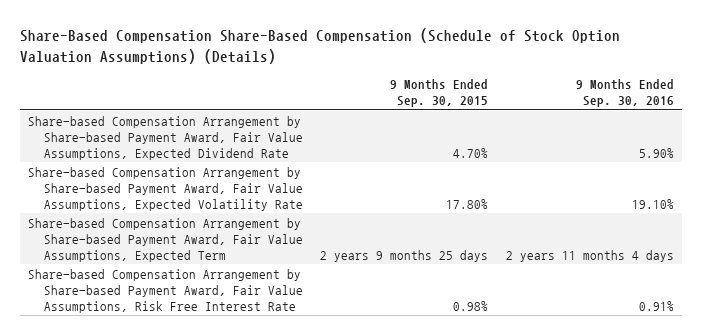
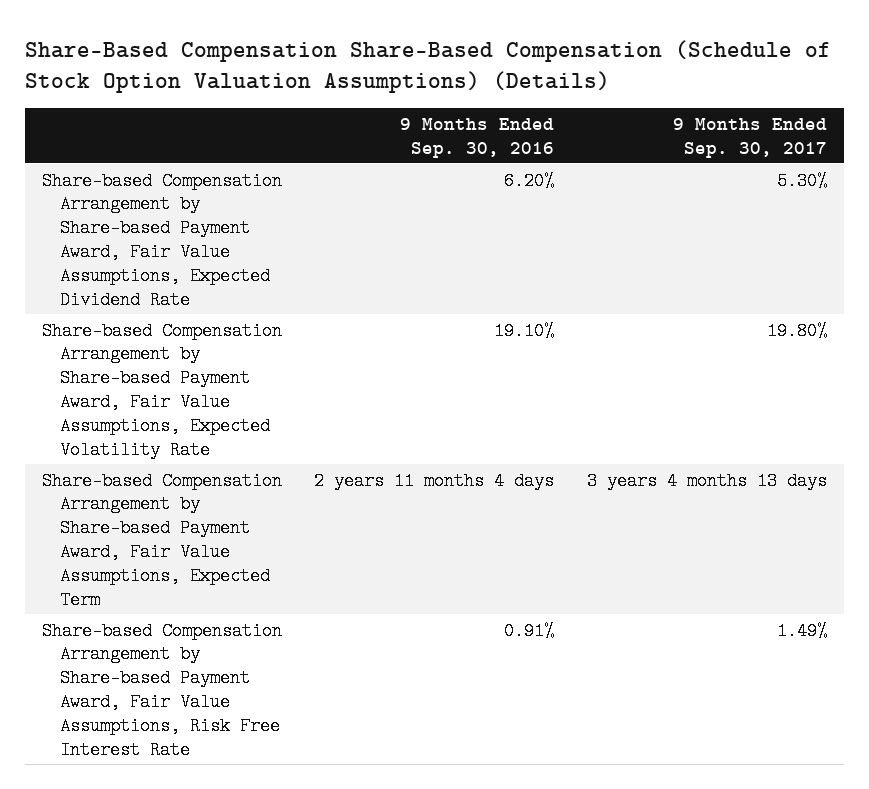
[390,79,489,108] 9 Months Ended Sep. 30, 2015 -> none
none -> [673,117,828,158] 9 Months Ended Sep. 30, 2017
[638,147,674,158] 5.90% -> [504,171,555,190] 6.20%

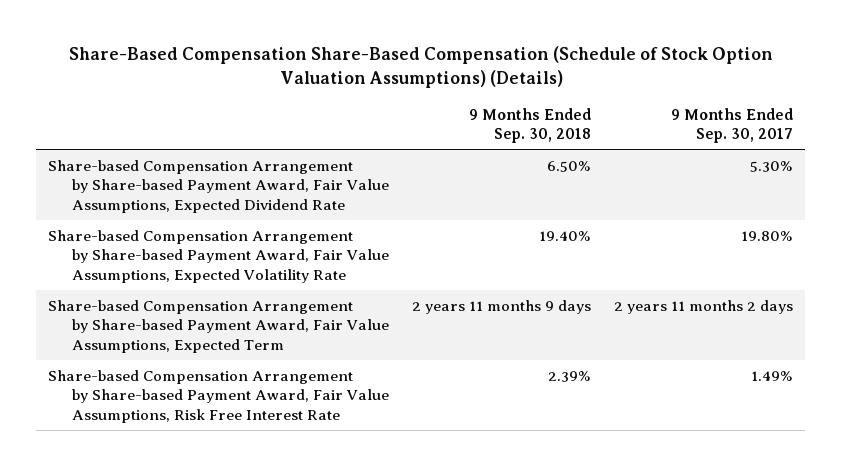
[400,117,555,158] 9 Months Ended Sep. 30, 2016 -> none
none -> [468,107,591,144] 9 Months Ended Sep. 30, 2018
[587,471,828,490] 3 years 4 months 13 days -> [614,299,794,314] 2 years 11 months 2 days

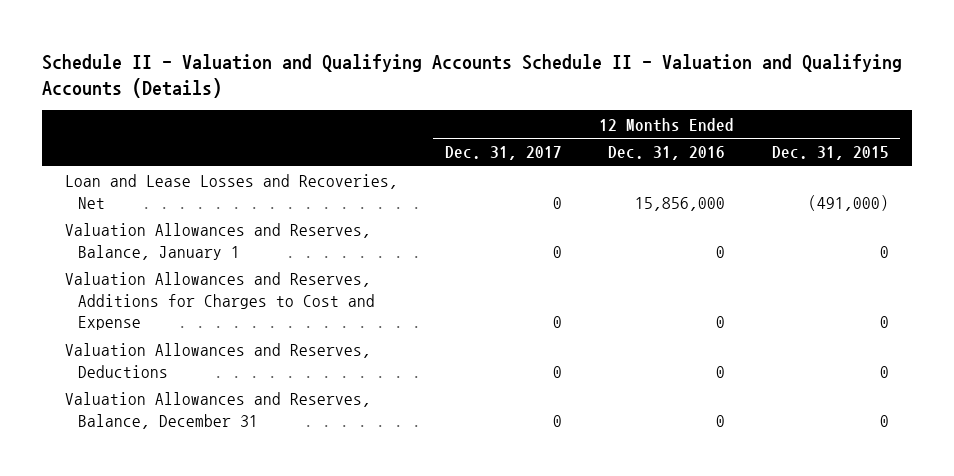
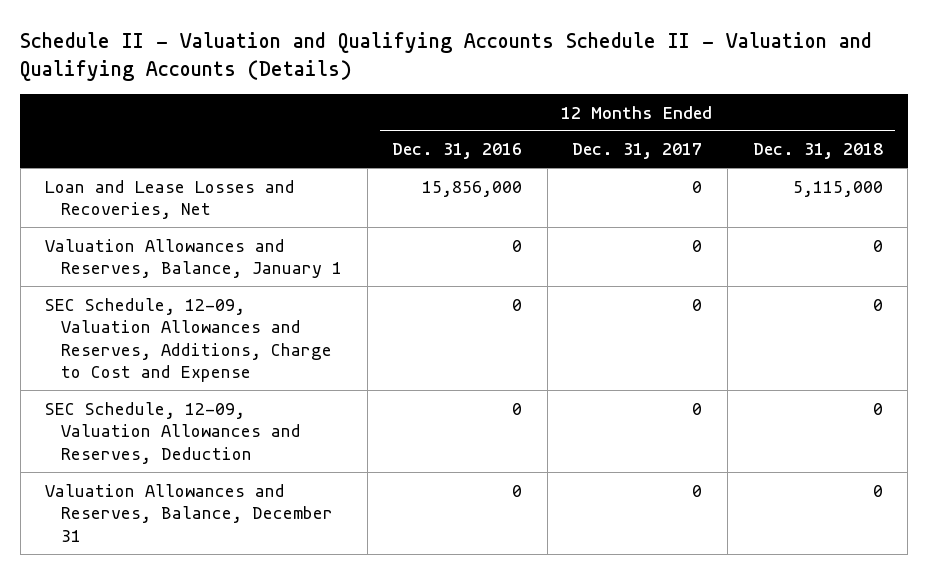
[771,146,889,161] Dec. 31, 2015 -> none
none -> [752,143,883,160] Dec. 31, 2018
[64,272,375,331] Valuation Allowances and Reserves, Additions for Charges to Cost and Expense -> [45,297,332,383] SEC Schedule, 12-09, Valuation Allowances and Reserves, Additions, Charge to Cost and Expense
[64,343,371,378] Valuation Allowances and Reserves, Deductions -> [45,401,301,464] SEC Schedule, 12-09, Valuation Allowances and Reserves, Deduction

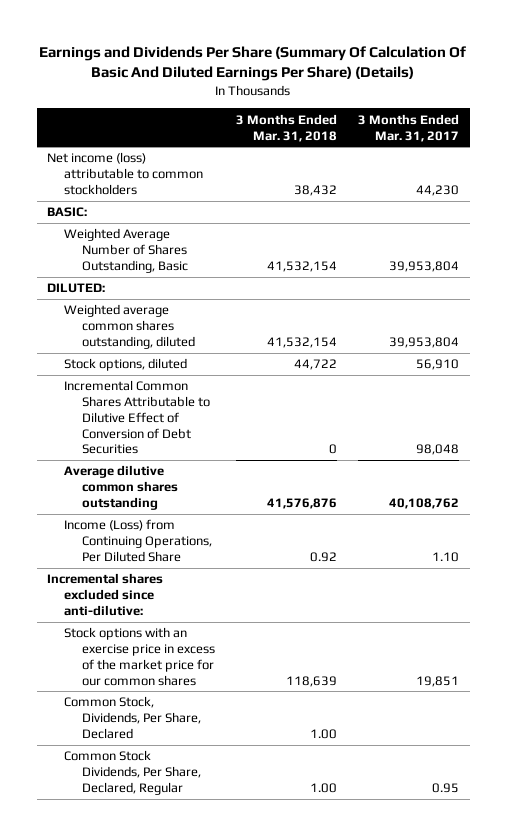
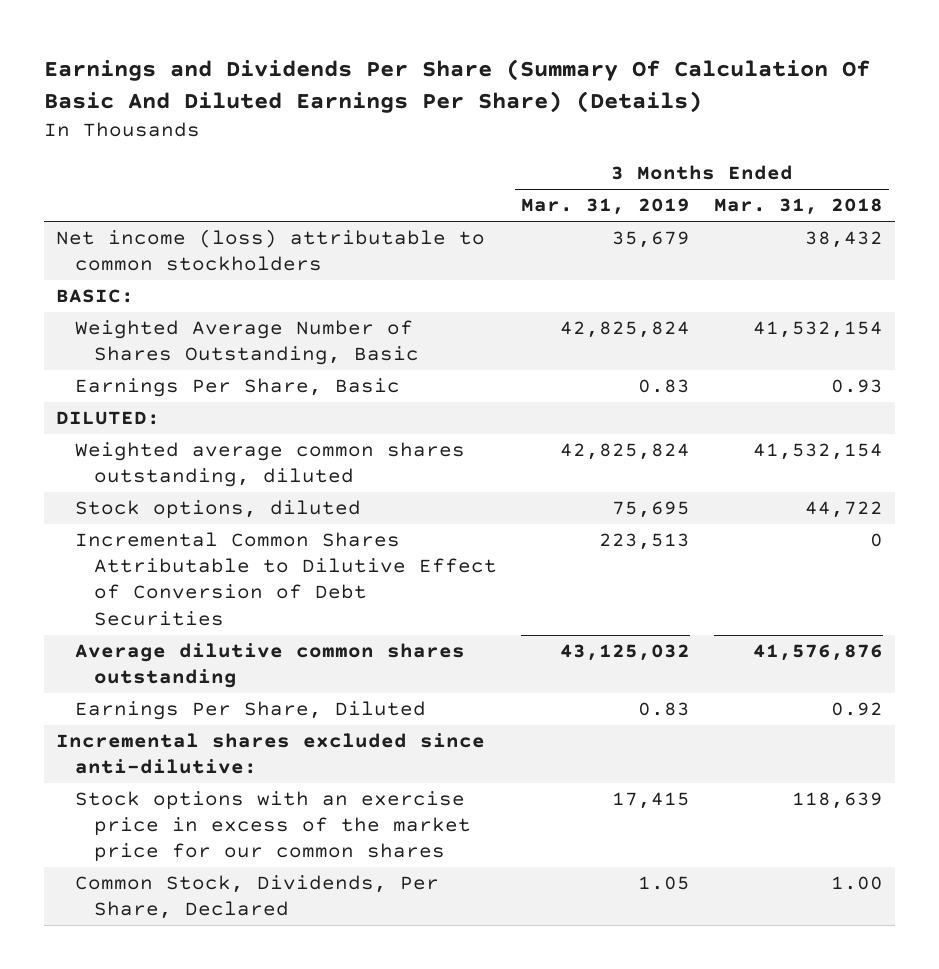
[358,113,460,142] 3 Months Ended Mar. 31, 2017 -> none
none -> [521,198,691,216] Mar. 31, 2019
none -> [74,378,400,398] Earnings Per Share, Basic
[64,519,212,562] Income (Loss) from Continuing Operations, Per Diluted Share -> none
none -> [74,701,426,721] Earnings Per Share, Diluted
[64,750,201,795] Common Stock Dividends, Per Share, Declared, Regular -> none

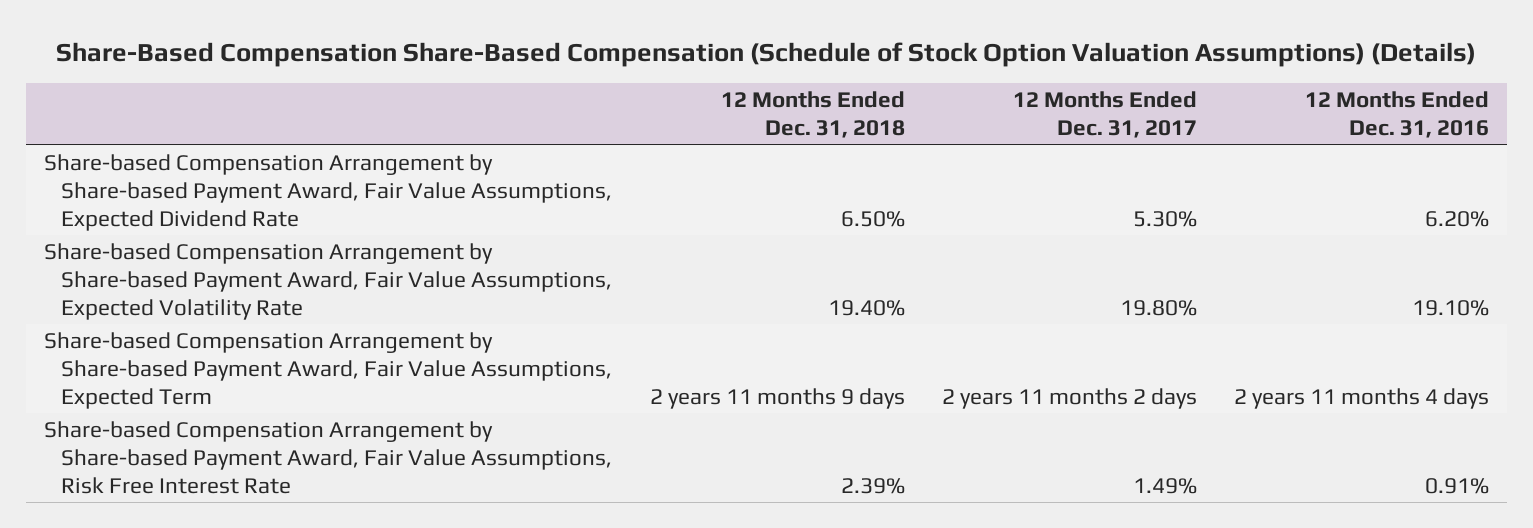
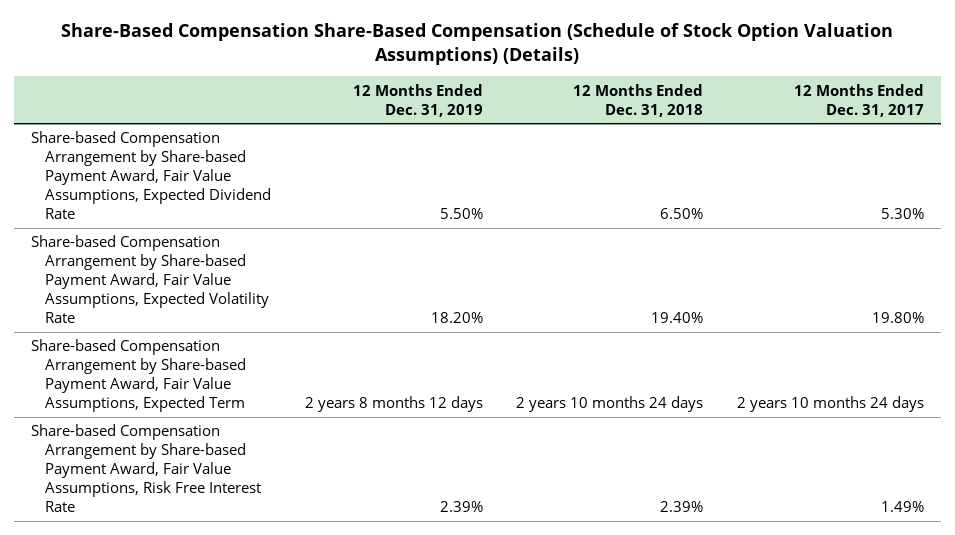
[1304,91,1489,139] 12 Months Ended Dec. 31, 2016 -> none
none -> [352,83,483,117] 12 Months Ended Dec. 31, 2019
[649,387,905,409] 2 years 11 months 9 days -> [516,396,704,413] 2 years 10 months 24 days
[941,387,1197,409] 2 years 11 months 2 days -> [737,396,925,413] 2 years 10 months 24 days

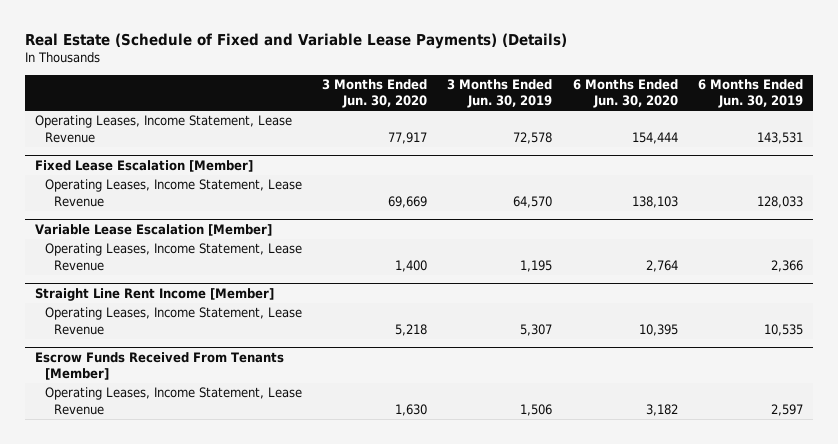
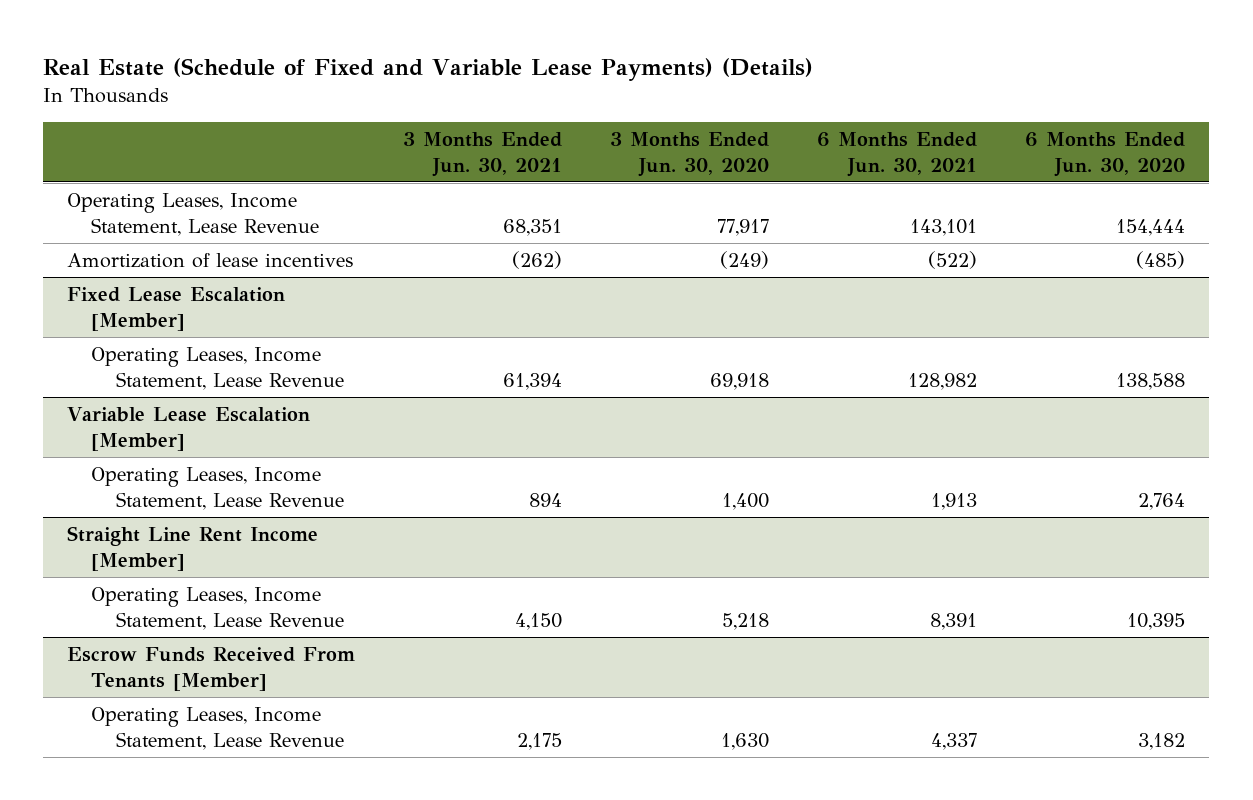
[447,79,553,109] 3 Months Ended Jun. 30, 2019 -> none
[697,79,803,109] 6 Months Ended Jun. 30, 2019 -> none
none -> [403,131,563,177] 3 Months Ended Jun. 30, 2021
none -> [817,131,978,177] 6 Months Ended Jun. 30, 2021
none -> [67,253,354,269] Amortization of lease incentives
[388,195,428,208] 69,669 -> [710,372,770,390] 69,918
[631,195,678,208] 138,103 -> [1116,372,1186,390] 138,588

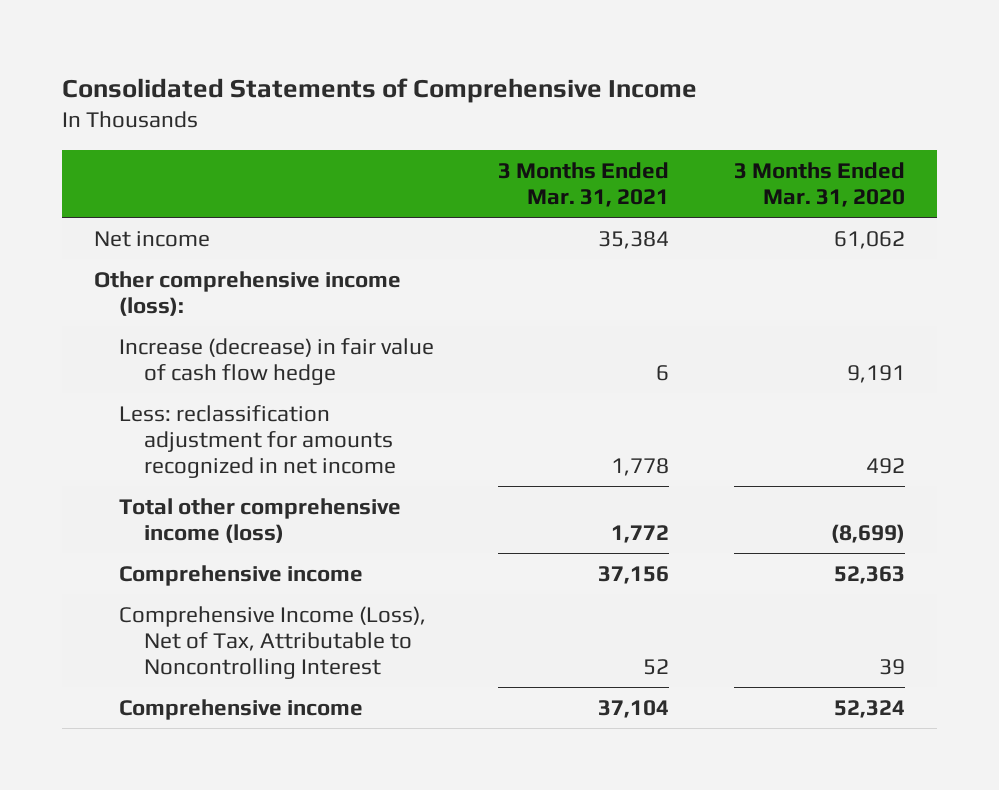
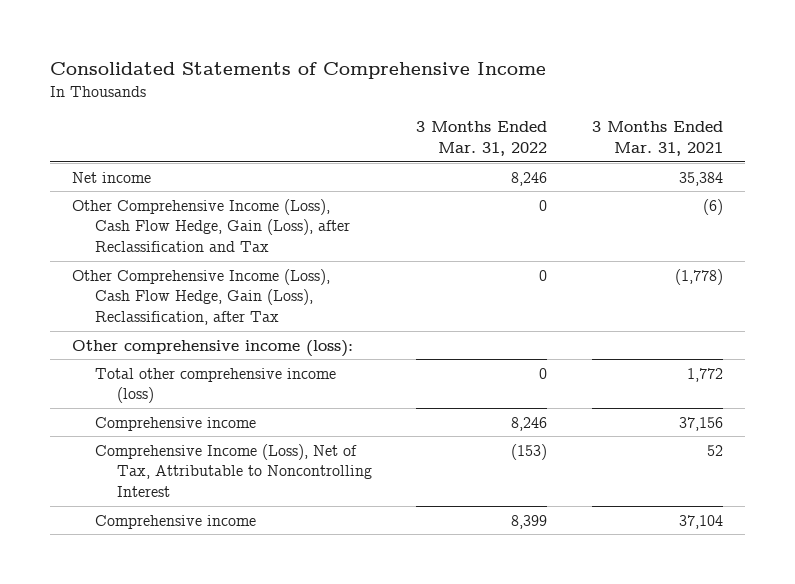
[733,161,905,207] 3 Months Ended Mar. 31, 2020 -> none
none -> [416,121,548,157] 3 Months Ended Mar. 31, 2022
none -> [72,198,350,253] Other Comprehensive Income (Loss), Cash Flow Hedge, Gain (Loss), after Reclassification and Tax
none -> [72,268,331,326] Other Comprehensive Income (Loss), Cash Flow Hedge, Gain (Loss), Reclassification, after Tax
[118,338,434,385] Increase (decrease) in fair value of cash flow hedge -> none
[118,405,396,478] Less: reclassification adjustment for amounts recognized in net income -> none

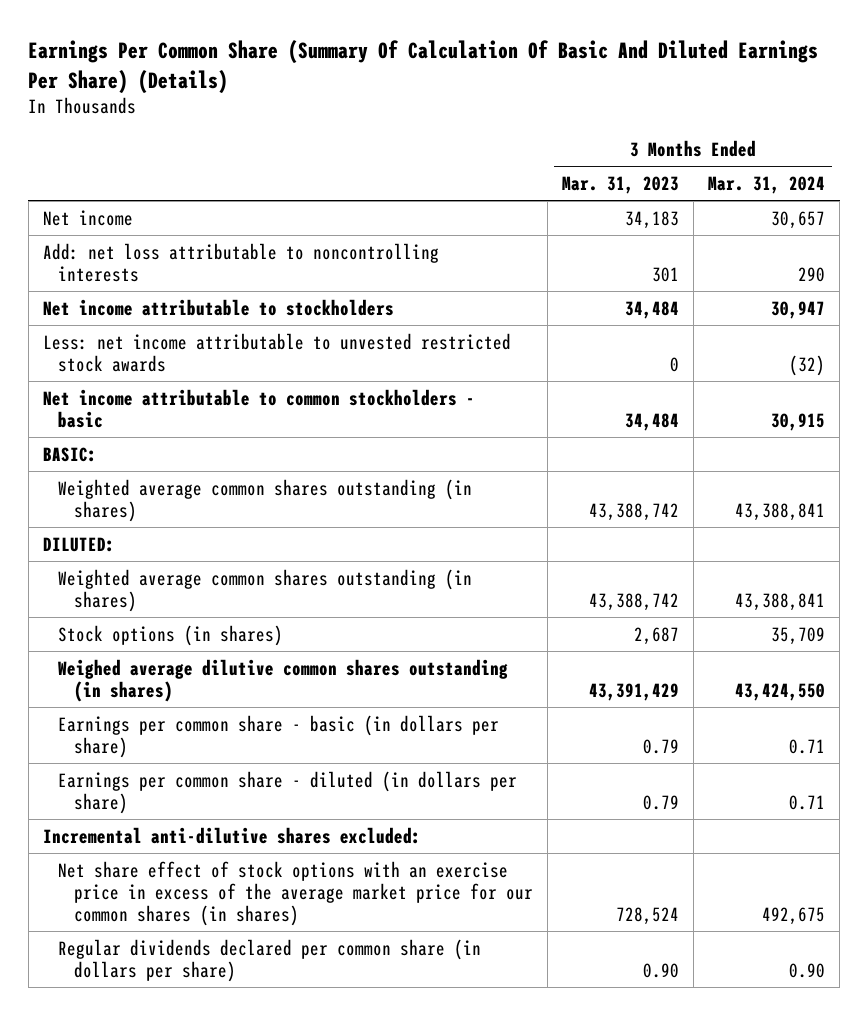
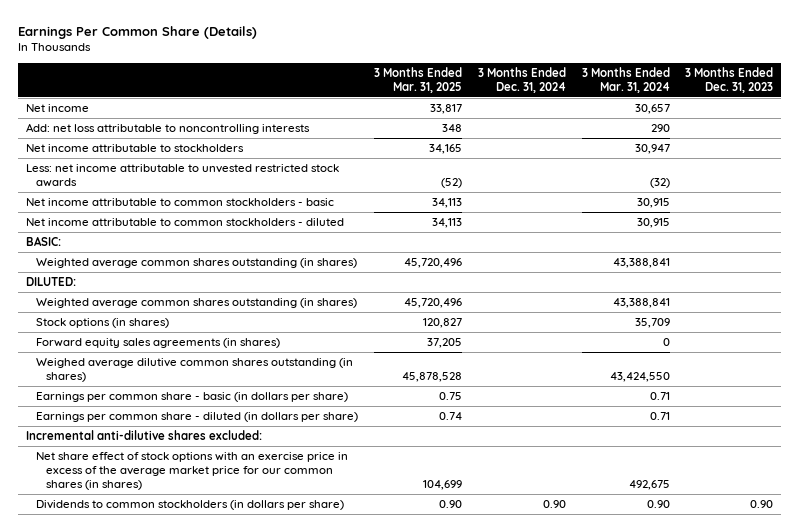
[28,39,819,94] Earnings Per Common Share (Summary Of Calculation Of Basic And Diluted Earnings Per Share) (Details) -> [18,25,258,39] Earnings Per Common Share (Details)
[561,175,679,194] Mar. 31, 2023 -> none
none -> [374,66,463,93] 3 Months Ended Mar. 31, 2025
none -> [477,66,566,93] 3 Months Ended Dec. 31, 2024
none -> [685,66,774,93] 3 Months Ended Dec. 31, 2023
none -> [26,218,345,227] Net income attributable to common stockholders - diluted
none -> [36,338,281,349] Forward equity sales agreements (in shares)
[58,938,482,982] Regular dividends declared per common share (in dollars per share) -> [36,500,345,511] Dividends to common stockholders (in dollars per share)

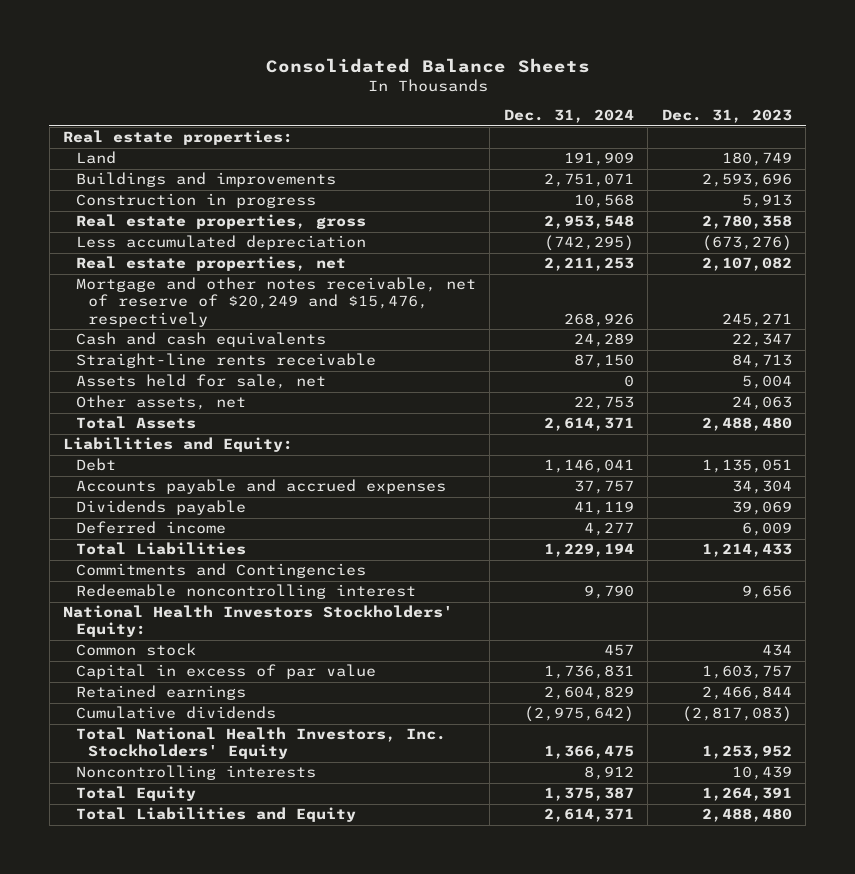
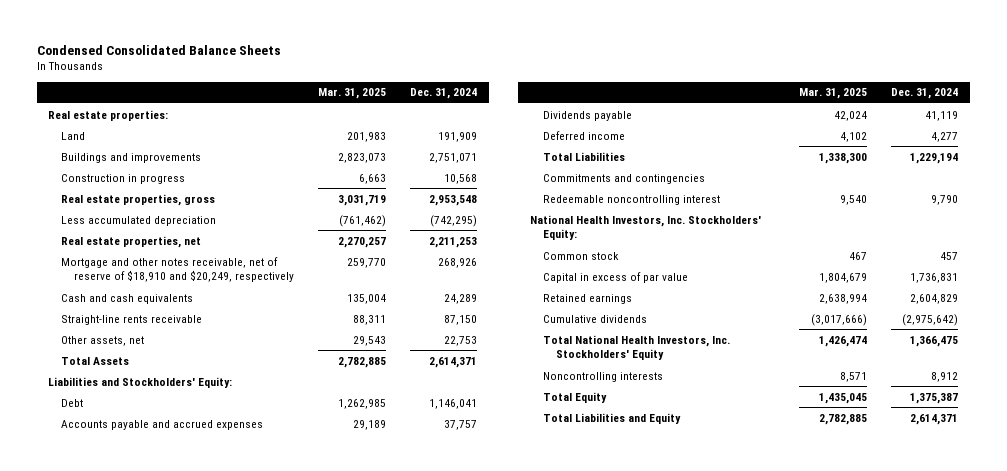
[265,57,590,73] Consolidated Balance Sheets -> [36,44,281,55] Condensed Consolidated Balance Sheets
[661,109,792,124] Dec. 31, 2023 -> none
none -> [318,88,387,100] Mar. 31, 2025
[75,277,476,327] Mortgage and other notes receivable, net of reserve of $20,249 and $15,476, respectively -> [61,256,295,283] Mortgage and other notes receivable, net of reserve of $18,910 and $20,249, respectively
[75,374,326,390] Assets held for sale, net -> none
[63,437,294,453] Liabilities and Equity: -> [48,376,233,388] Liabilities and Stockholders' Equity:
[75,563,366,579] Commitments and Contingencies -> [542,173,705,184] Commitments and contingencies
[63,605,454,638] National Health Investors Stockholders' Equity: -> [529,214,761,241] National Health Investors, Inc. Stockholders' Equity:

